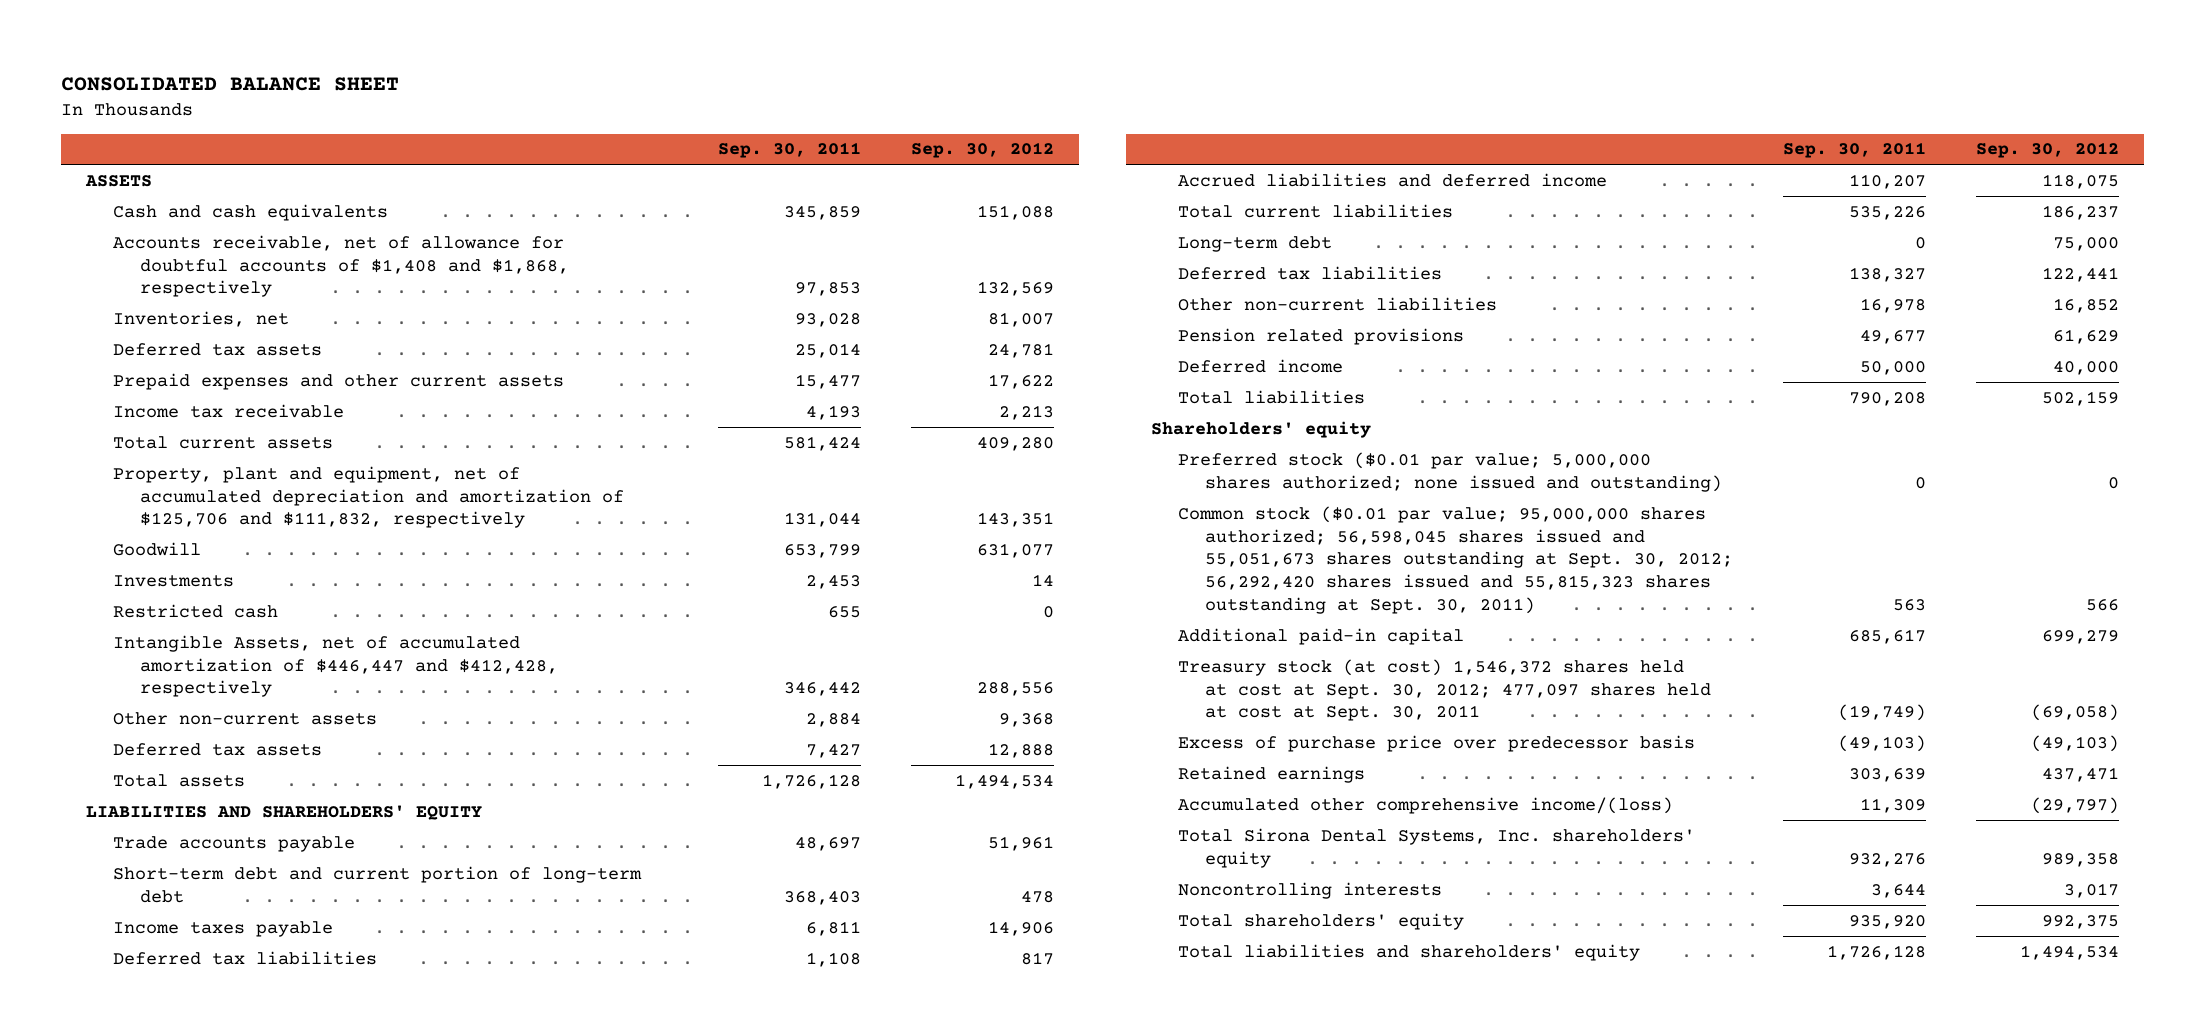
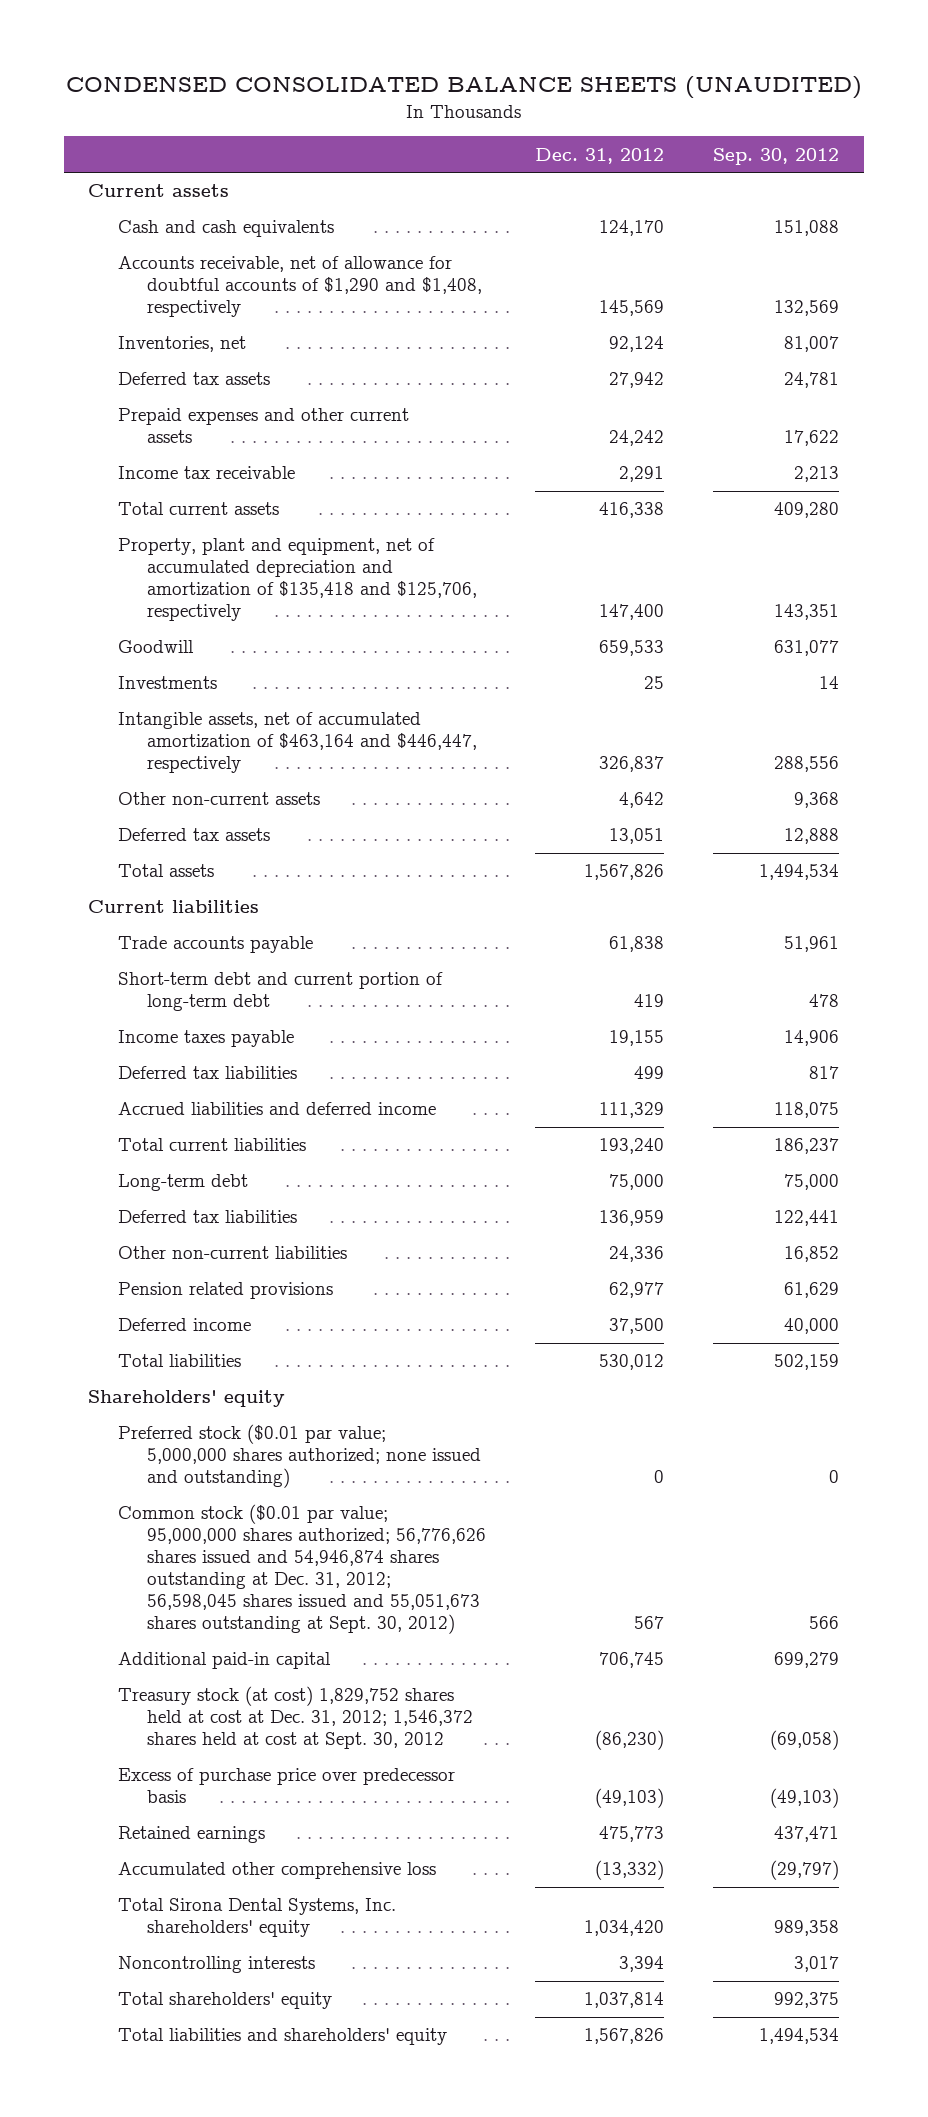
[61,76,400,91] CONSOLIDATED BALANCE SHEET -> [65,76,862,100] CONDENSED CONSOLIDATED BALANCE SHEETS (UNAUDITED)
[718,142,862,159] Sep. 30, 2011 -> none
none -> [535,147,665,164] Dec. 31, 2012
[85,174,153,187] ASSETS -> [88,184,230,198] Current assets
[113,234,570,298] Accounts receivable, net of allowance for doubtful accounts of $1,408 and $1,868, respectively -> [117,256,482,318] Accounts receivable, net of allowance for doubtful accounts of $1,290 and $1,408, respectively
[113,465,625,529] Property, plant and equipment, net of accumulated depreciation and amortization of $125,706 and $111,832, respectively -> [117,538,477,622] Property, plant and equipment, net of accumulated depreciation and amortization of $135,418 and $125,706, respectively
[113,603,279,618] Restricted cash -> none
[113,634,559,698] Intangible Assets, net of accumulated amortization of $446,447 and $412,428, respectively -> [117,712,477,774] Intangible assets, net of accumulated amortization of $463,164 and $446,447, respectively
[86,804,483,820] LIABILITIES AND SHAREHOLDERS' EQUITY -> [88,900,260,914] Current liabilities
[1177,505,1733,615] Common stock ($0.01 par value; 95,000,000 shares authorized; 56,598,045 shares issued and 55,051,673 shares outstanding at Sept. 30, 2012; 56,292,420 shares issued and 55,815,323 shares outstanding at Sept. 30, 2011) -> [117,1504,486,1635] Common stock ($0.01 par value; 95,000,000 shares authorized; 56,776,626 shares issued and 54,946,874 shares outstanding at Dec. 31, 2012; 56,598,045 shares issued and 55,051,673 shares outstanding at Sept. 30, 2012)
[1177,658,1711,722] Treasury stock (at cost) 1,546,372 shares held at cost at Sept. 30, 2012; 477,097 shares held at cost at Sept. 30, 2011 -> [117,1686,473,1750] Treasury stock (at cost) 1,829,752 shares held at cost at Dec. 31, 2012; 1,546,372 shares held at cost at Sept. 30, 2012
[1177,796,1673,814] Accumulated other comprehensive income/(loss) -> [117,1862,436,1880] Accumulated other comprehensive loss

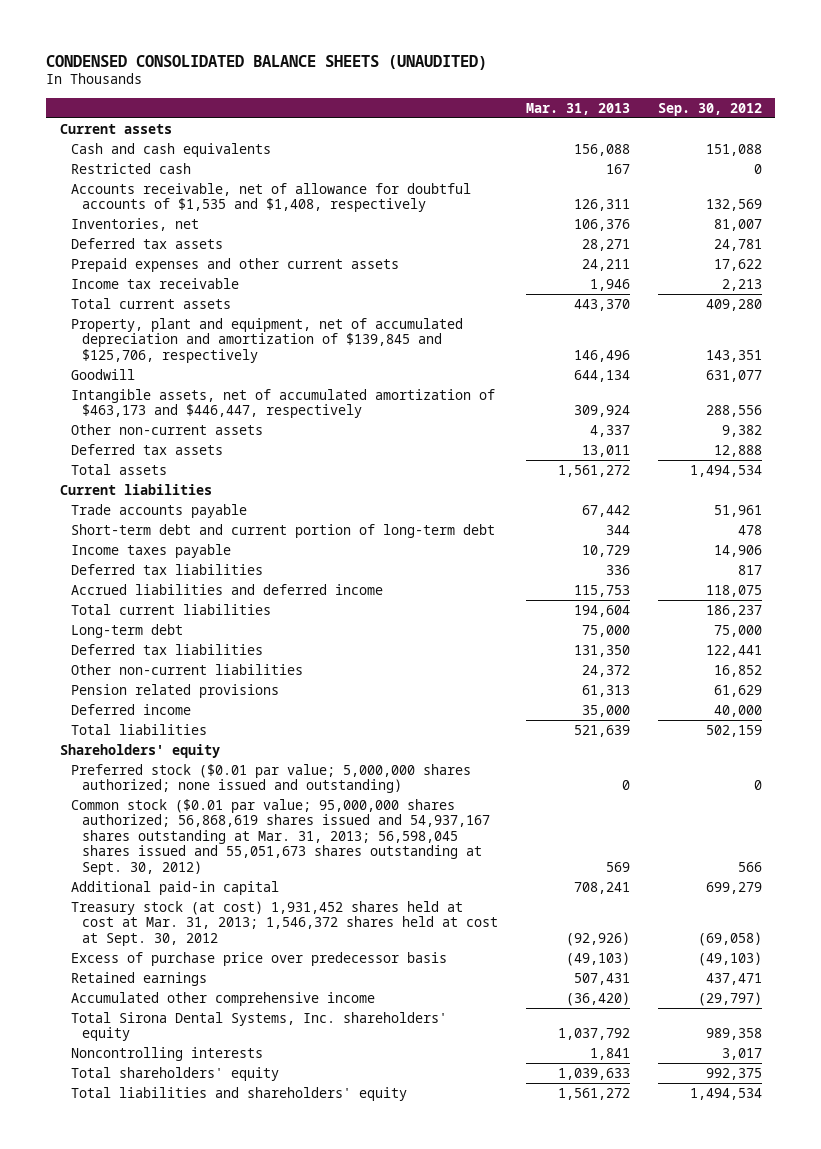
[535,147,665,164] Dec. 31, 2012 -> none
none -> [525,102,630,115] Mar. 31, 2013
none -> [70,162,191,174] Restricted cash
[117,256,482,318] Accounts receivable, net of allowance for doubtful accounts of $1,290 and $1,408, respectively -> [70,182,471,213] Accounts receivable, net of allowance for doubtful accounts of $1,535 and $1,408, respectively
[117,538,477,622] Property, plant and equipment, net of accumulated depreciation and amortization of $135,418 and $125,706, respectively -> [70,317,463,363] Property, plant and equipment, net of accumulated depreciation and amortization of $139,845 and $125,706, respectively
[117,676,217,690] Investments -> none
[117,712,477,774] Intangible assets, net of accumulated amortization of $463,164 and $446,447, respectively -> [70,388,495,419] Intangible assets, net of accumulated amortization of $463,173 and $446,447, respectively
[794,792,840,809] 9,368 -> [721,424,762,437] 9,382
[117,1504,486,1635] Common stock ($0.01 par value; 95,000,000 shares authorized; 56,776,626 shares issued and 54,946,874 shares outstanding at Dec. 31, 2012; 56,598,045 shares issued and 55,051,673 shares outstanding at Sept. 30, 2012) -> [70,798,491,875] Common stock ($0.01 par value; 95,000,000 shares authorized; 56,868,619 shares issued and 54,937,167 shares outstanding at Mar. 31, 2013; 56,598,045 shares issued and 55,051,673 shares outstanding at Sept. 30, 2012)
[117,1686,473,1750] Treasury stock (at cost) 1,829,752 shares held at cost at Dec. 31, 2012; 1,546,372 shares held at cost at Sept. 30, 2012 -> [70,900,499,946] Treasury stock (at cost) 1,931,452 shares held at cost at Mar. 31, 2013; 1,546,372 shares held at cost at Sept. 30, 2012
[117,1862,436,1880] Accumulated other comprehensive loss -> [70,991,375,1006] Accumulated other comprehensive income

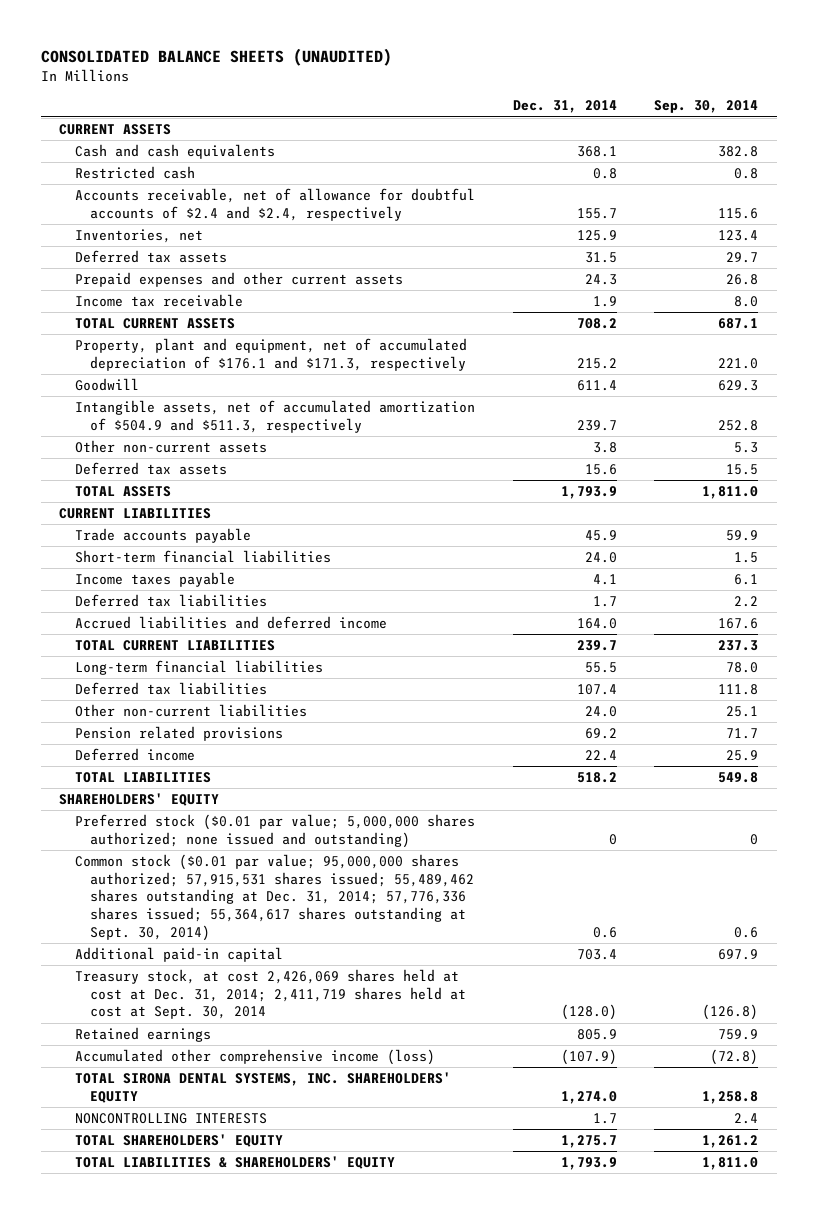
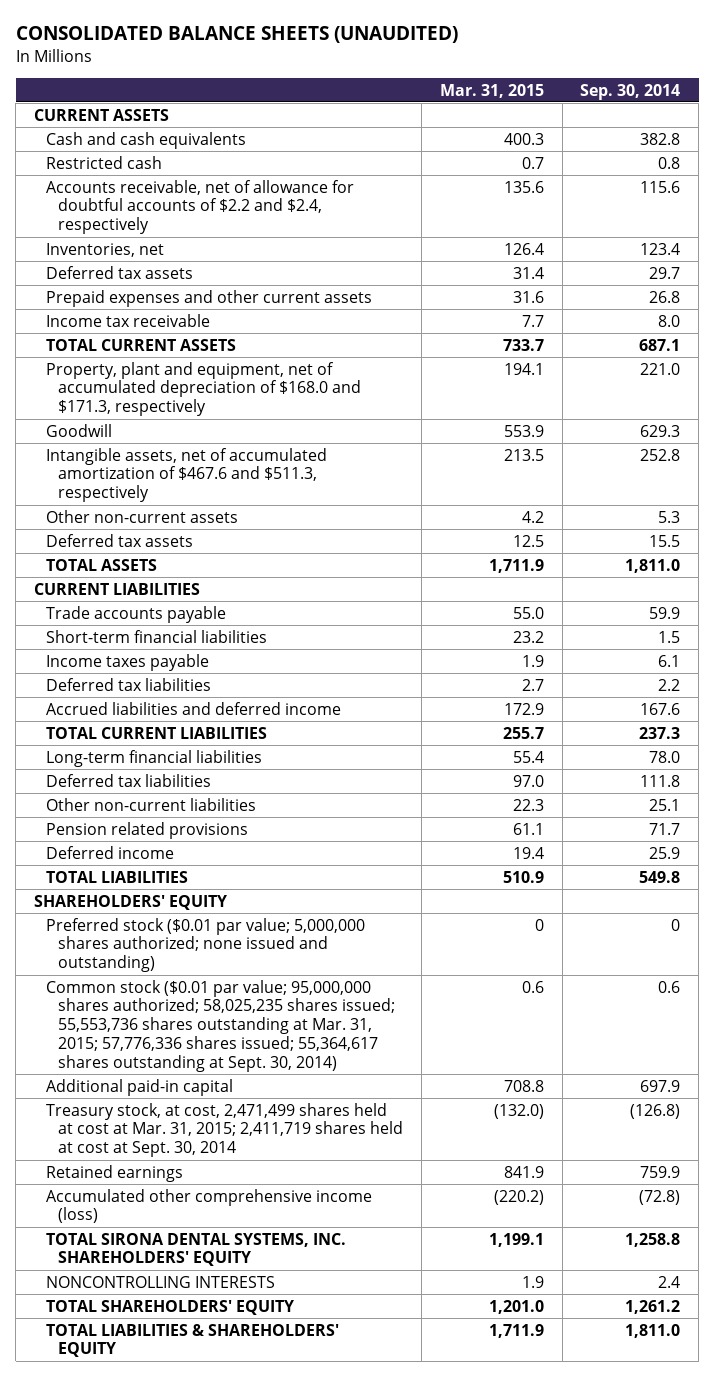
[512,100,617,114] Dec. 31, 2014 -> none
none -> [439,83,544,98] Mar. 31, 2015
[74,187,475,221] Accounts receivable, net of allowance for doubtful accounts of $2.4 and $2.4, respectively -> [46,179,355,235] Accounts receivable, net of allowance for doubtful accounts of $2.2 and $2.4, respectively
[74,337,467,371] Property, plant and equipment, net of accumulated depreciation of $176.1 and $171.3, respectively -> [46,361,361,417] Property, plant and equipment, net of accumulated depreciation of $168.0 and $171.3, respectively
[74,399,475,433] Intangible assets, net of accumulated amortization of $504.9 and $511.3, respectively -> [46,447,328,503] Intangible assets, net of accumulated amortization of $467.6 and $511.3, respectively
[74,853,474,941] Common stock ($0.01 par value; 95,000,000 shares authorized; 57,915,531 shares issued; 55,489,462 shares outstanding at Dec. 31, 2014; 57,776,336 shares issued; 55,364,617 shares outstanding at Sept. 30, 2014) -> [46,979,395,1072] Common stock ($0.01 par value; 95,000,000 shares authorized; 58,025,235 shares issued; 55,553,736 shares outstanding at Mar. 31, 2015; 57,776,336 shares issued; 55,364,617 shares outstanding at Sept. 30, 2014)
[74,968,466,1020] Treasury stock, at cost 2,426,069 shares held at cost at Dec. 31, 2014; 2,411,719 shares held at cost at Sept. 30, 2014 -> [46,1102,403,1158] Treasury stock, at cost, 2,471,499 shares held at cost at Mar. 31, 2015; 2,411,719 shares held at cost at Sept. 30, 2014

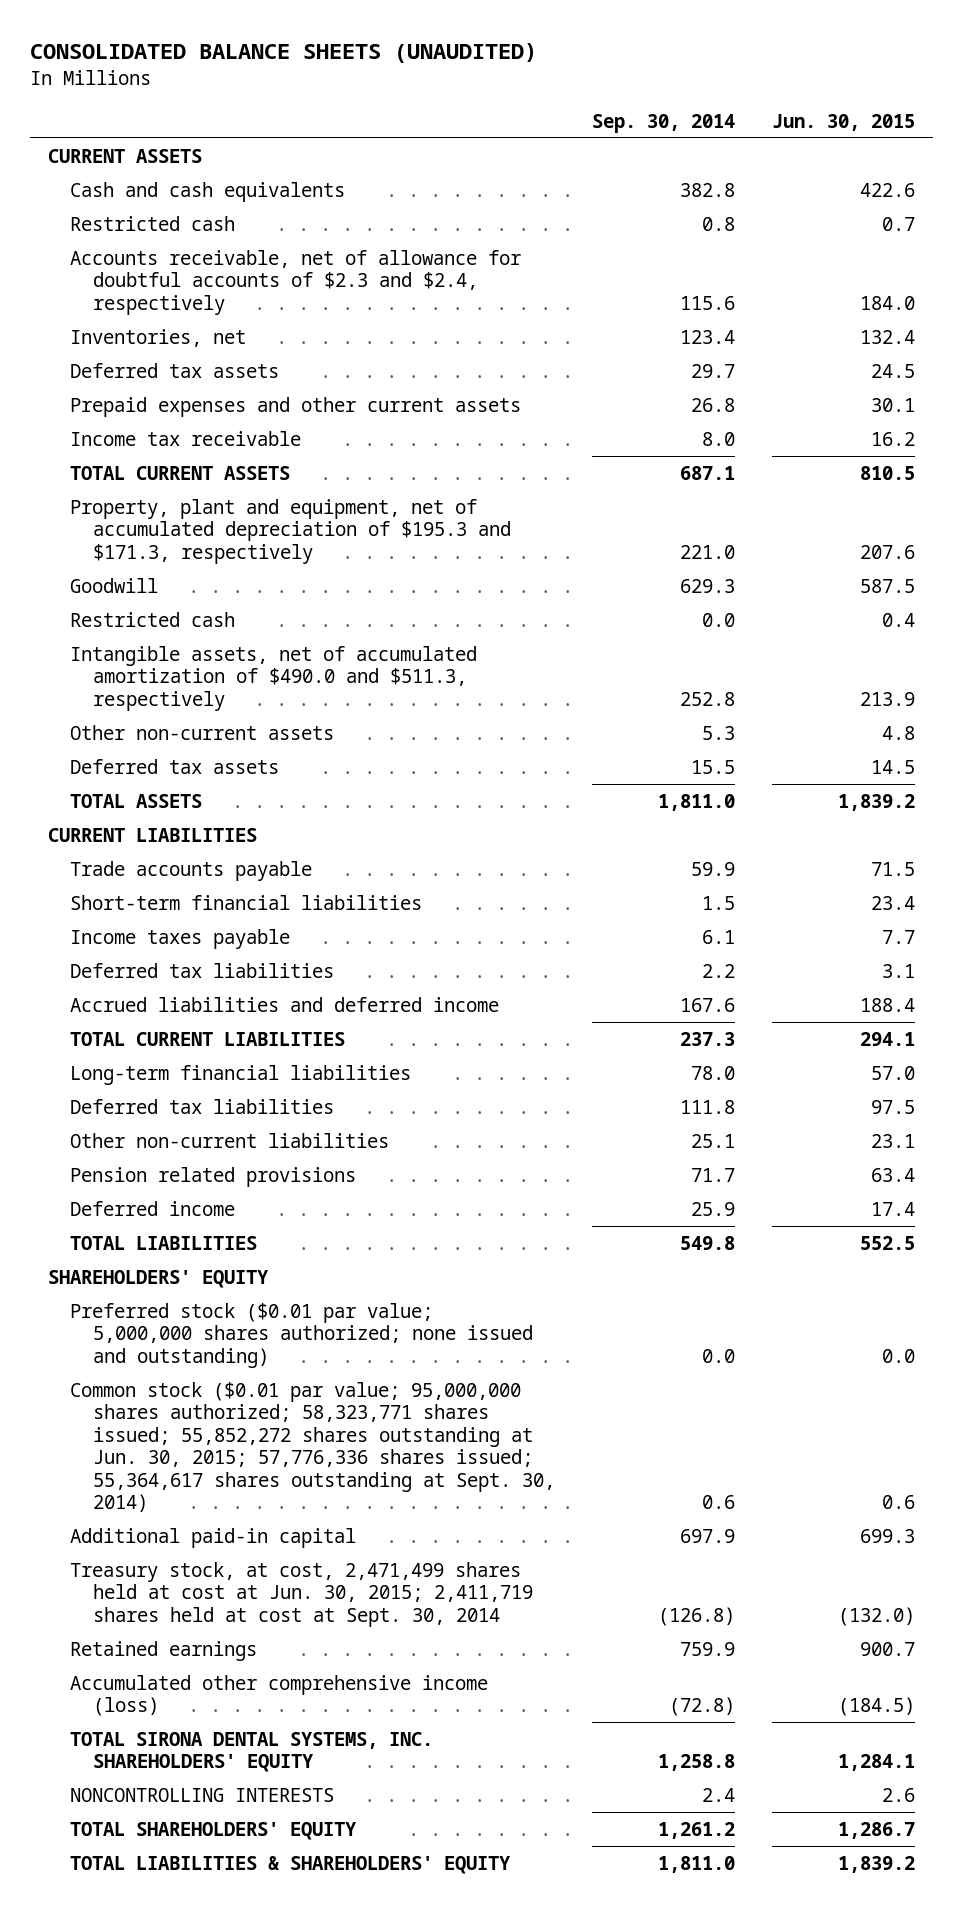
[439,83,544,98] Mar. 31, 2015 -> none
none -> [771,113,915,131] Jun. 30, 2015
[46,179,355,235] Accounts receivable, net of allowance for doubtful accounts of $2.2 and $2.4, respectively -> [70,249,522,315] Accounts receivable, net of allowance for doubtful accounts of $2.3 and $2.4, respectively
[46,361,361,417] Property, plant and equipment, net of accumulated depreciation of $168.0 and $171.3, respectively -> [70,498,511,564] Property, plant and equipment, net of accumulated depreciation of $195.3 and $171.3, respectively
none -> [70,611,236,627] Restricted cash
[46,447,328,503] Intangible assets, net of accumulated amortization of $467.6 and $511.3, respectively -> [70,645,478,711] Intangible assets, net of accumulated amortization of $490.0 and $511.3, respectively
[671,918,681,931] 0 -> [701,1348,735,1363] 0.0
[46,979,395,1072] Common stock ($0.01 par value; 95,000,000 shares authorized; 58,025,235 shares issued; 55,553,736 shares outstanding at Mar. 31, 2015; 57,776,336 shares issued; 55,364,617 shares outstanding at Sept. 30, 2014) -> [70,1381,555,1513] Common stock ($0.01 par value; 95,000,000 shares authorized; 58,323,771 shares issued; 55,852,272 shares outstanding at Jun. 30, 2015; 57,776,336 shares issued; 55,364,617 shares outstanding at Sept. 30, 2014)
[46,1102,403,1158] Treasury stock, at cost, 2,471,499 shares held at cost at Mar. 31, 2015; 2,411,719 shares held at cost at Sept. 30, 2014 -> [70,1561,533,1627] Treasury stock, at cost, 2,471,499 shares held at cost at Jun. 30, 2015; 2,411,719 shares held at cost at Sept. 30, 2014

